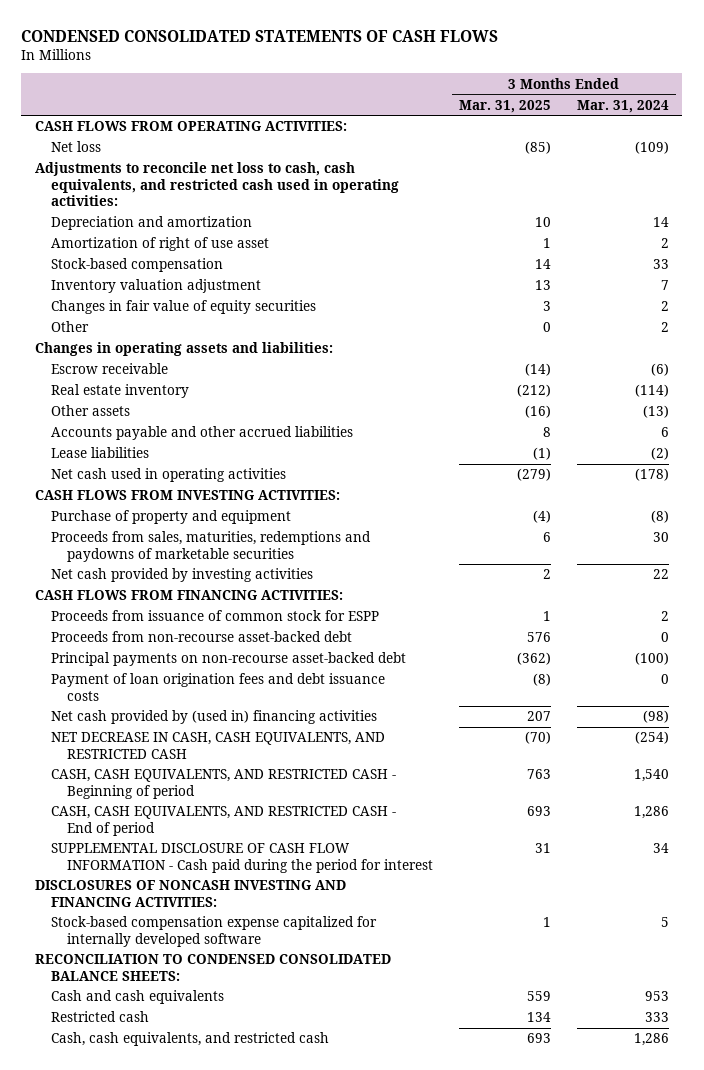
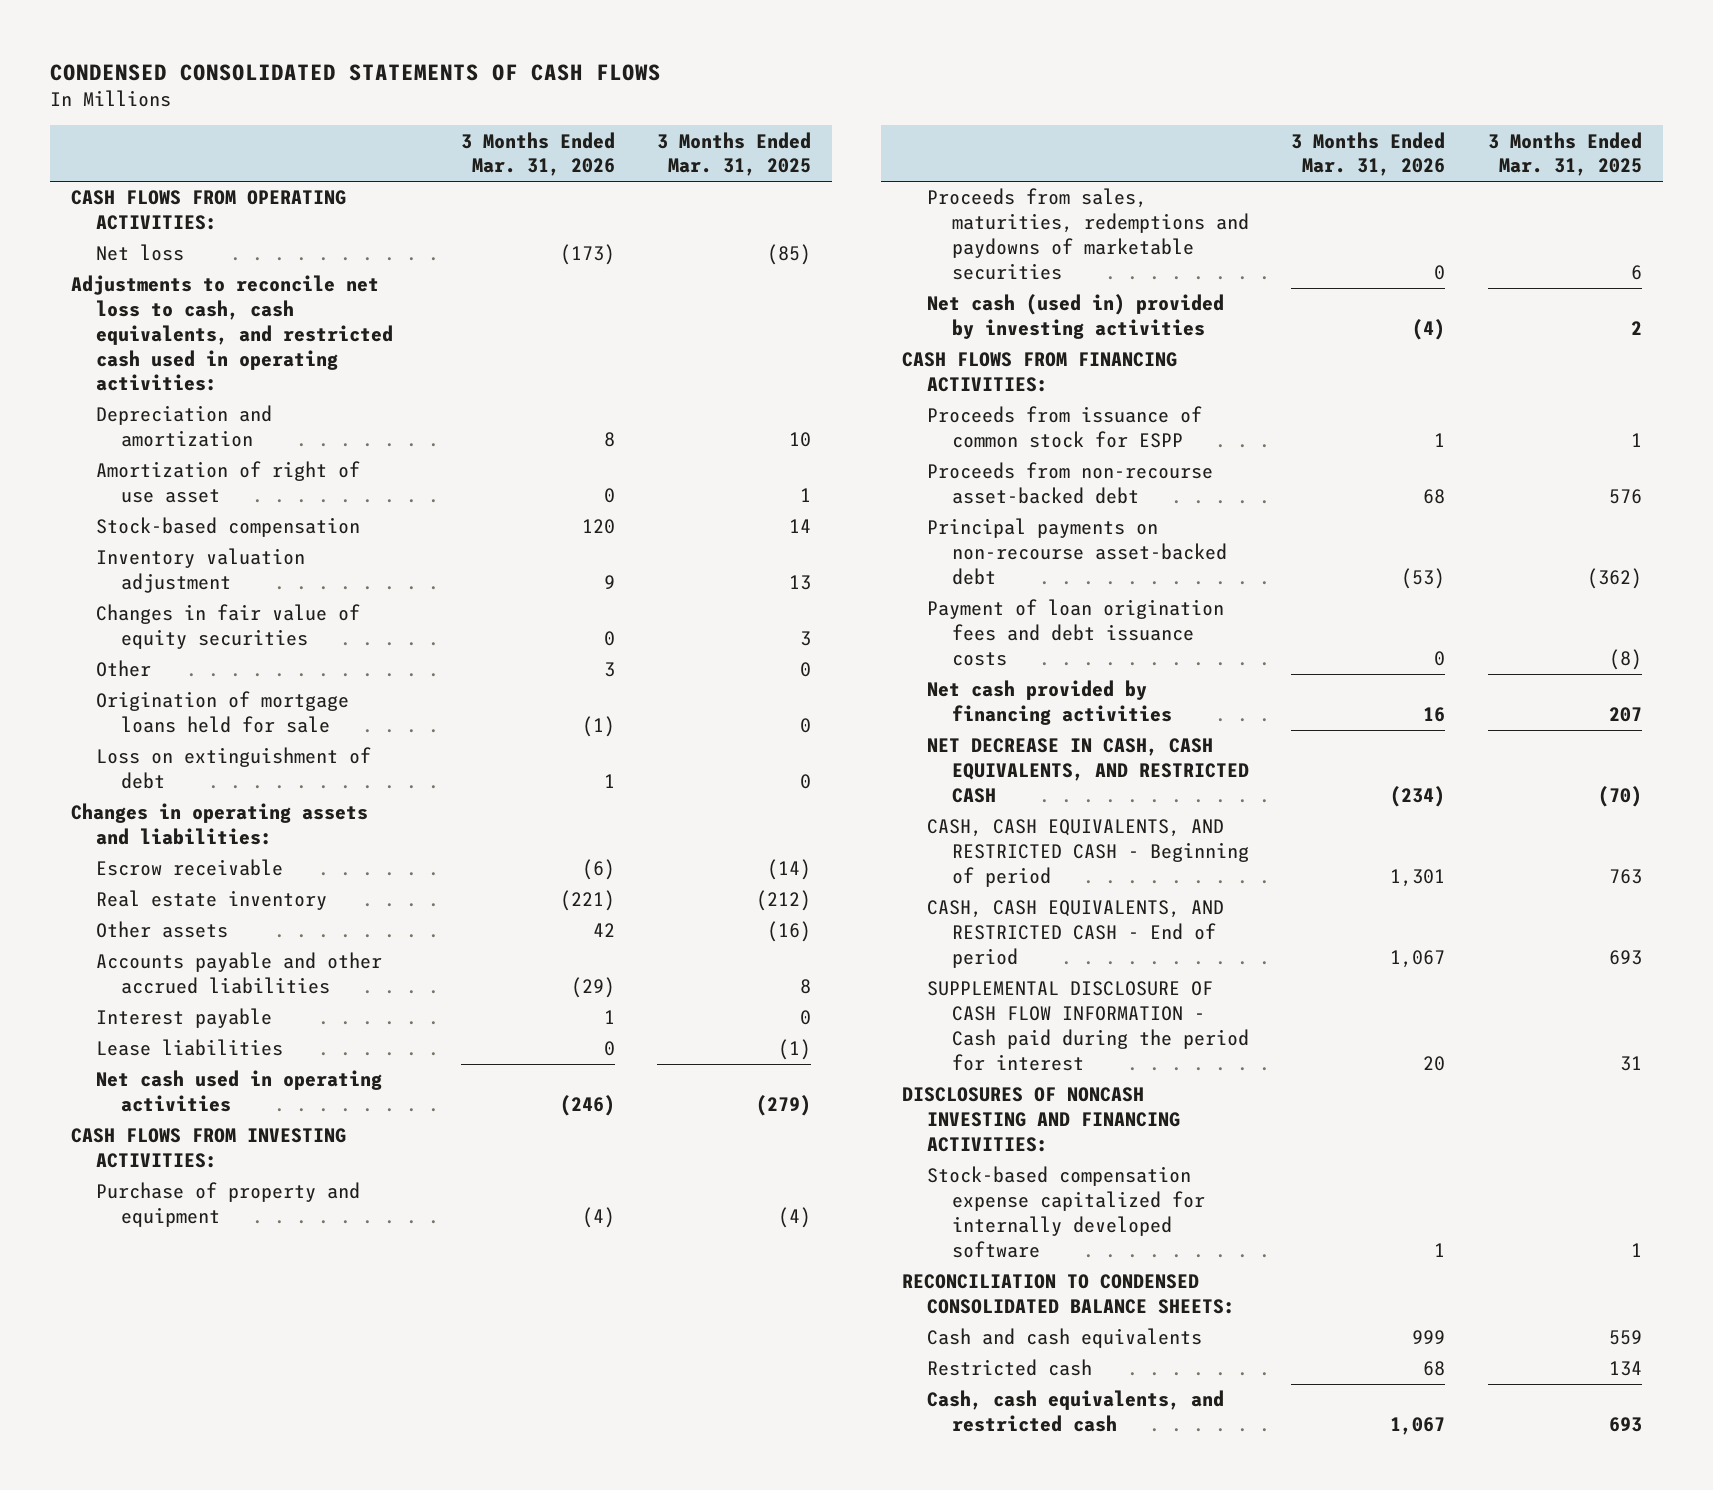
[577,99,670,113] Mar. 31, 2024 -> none
none -> [460,131,615,177] 3 Months Ended Mar. 31, 2026
none -> [96,691,350,734] Origination of mortgage loans held for sale
none -> [96,747,372,790] Loss on extinguishment of debt
none -> [96,1008,273,1029] Interest payable
[50,568,313,583] Net cash provided by investing activities -> [926,294,1224,340] Net cash (used in) provided by investing activities
[50,710,377,725] Net cash provided by (used in) financing activities -> [926,680,1172,726] Net cash provided by financing activities

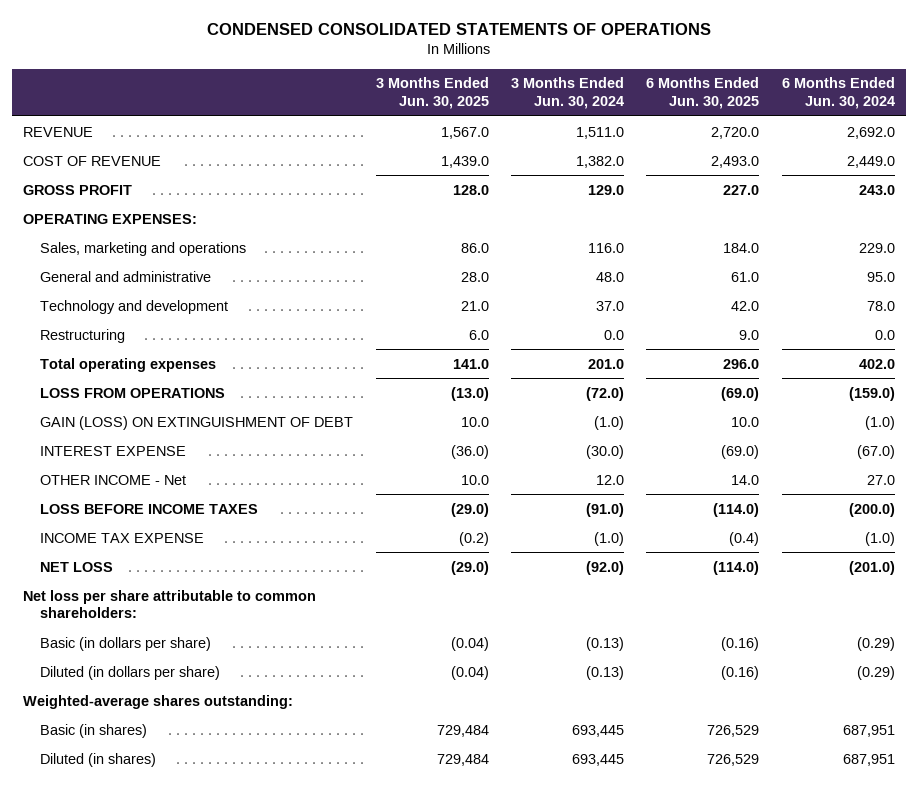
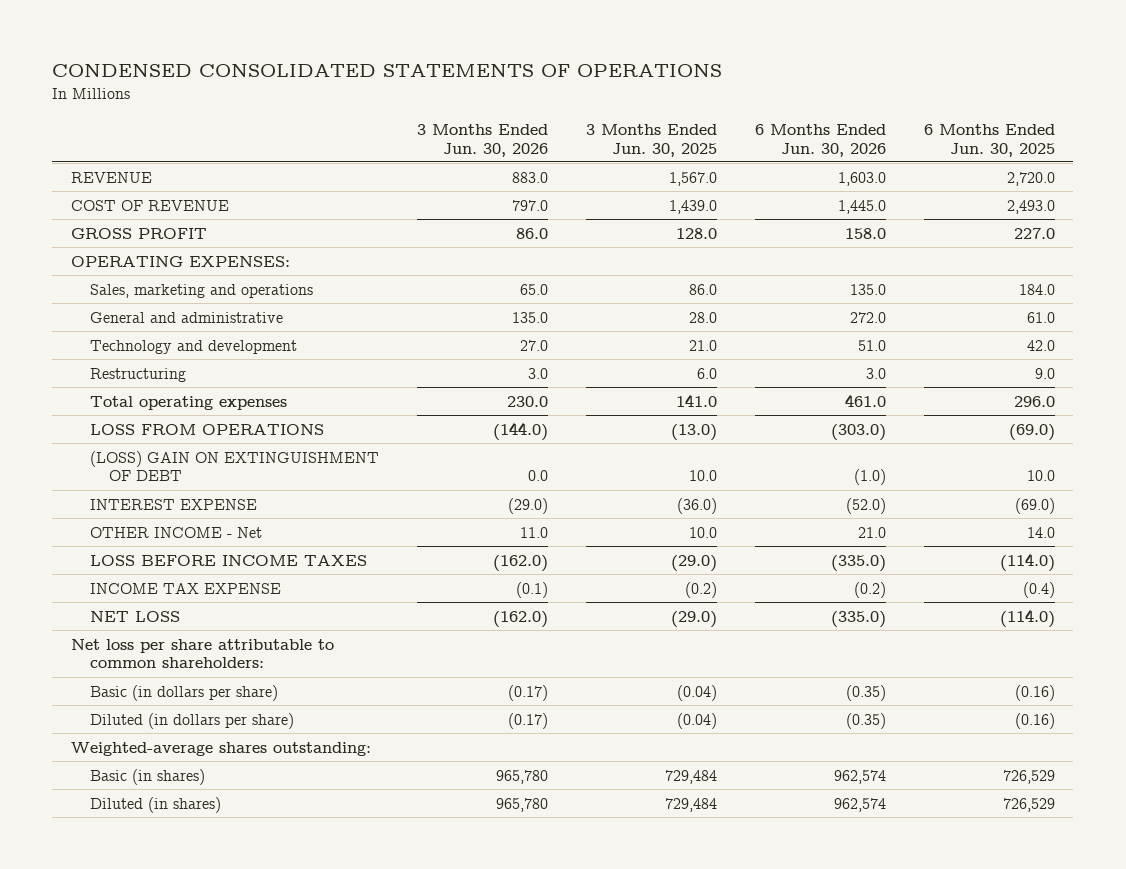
[510,77,624,110] 3 Months Ended Jun. 30, 2024 -> none
[781,77,895,110] 6 Months Ended Jun. 30, 2024 -> none
none -> [416,123,548,157] 3 Months Ended Jun. 30, 2026
none -> [754,123,886,157] 6 Months Ended Jun. 30, 2026
[40,415,354,430] GAIN (LOSS) ON EXTINGUISHMENT OF DEBT -> [89,450,379,482] (LOSS) GAIN ON EXTINGUISHMENT OF DEBT

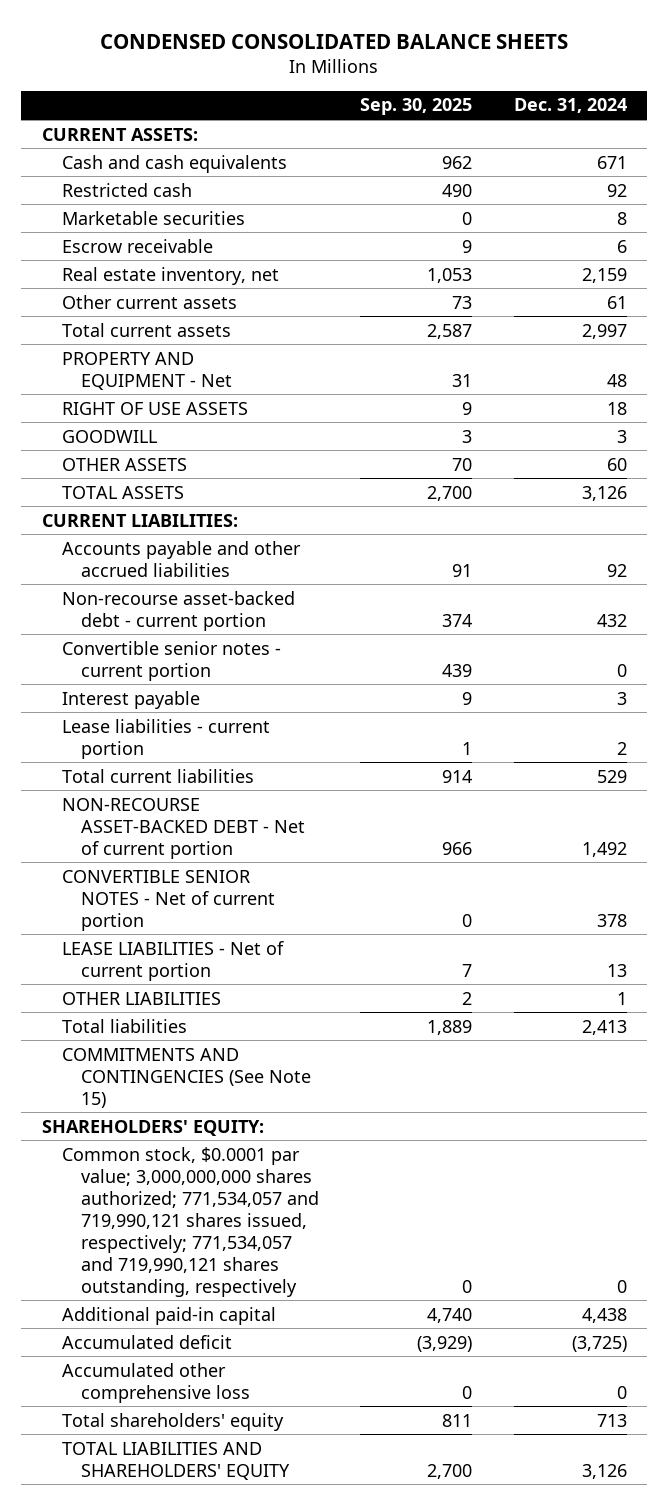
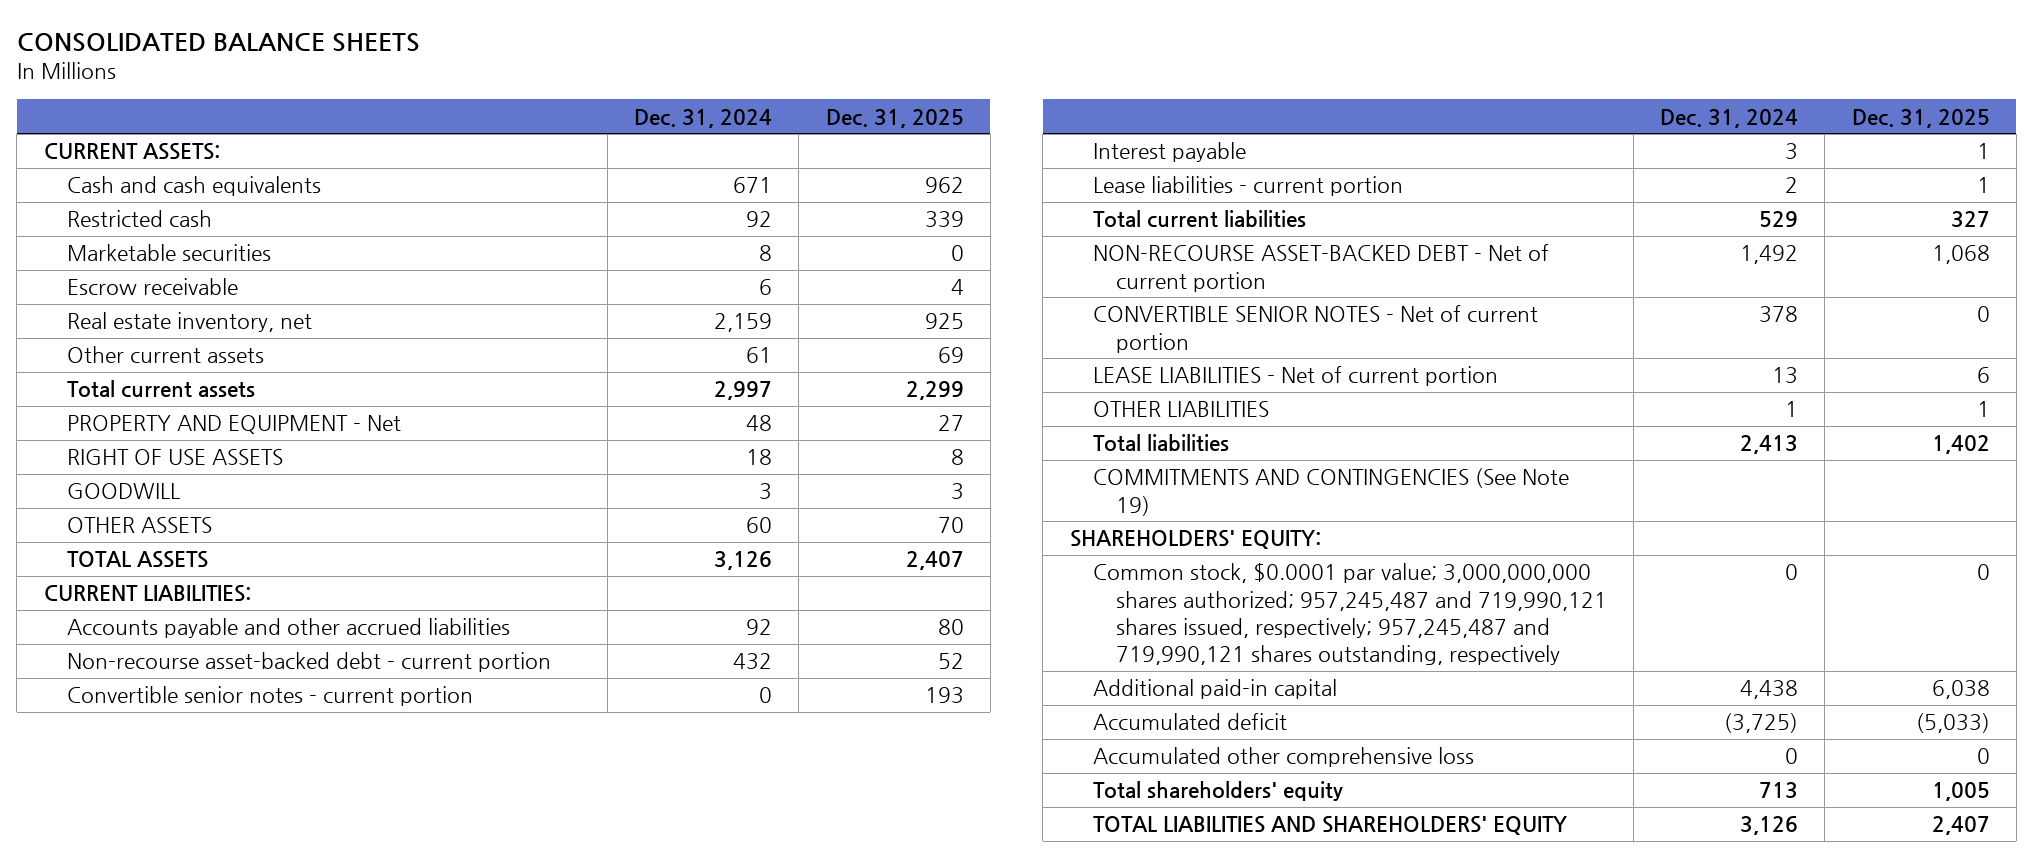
[100,33,569,49] CONDENSED CONSOLIDATED BALANCE SHEETS -> [16,32,420,52] CONSOLIDATED BALANCE SHEETS
[360,98,473,116] Sep. 30, 2025 -> none
none -> [825,108,964,128] Dec. 31, 2025
[61,1047,312,1108] COMMITMENTS AND CONTINGENCIES (See Note 15) -> [1092,468,1569,516] COMMITMENTS AND CONTINGENCIES (See Note 19)
[61,1146,320,1297] Common stock, $0.0001 par value; 3,000,000,000 shares authorized; 771,534,057 and 719,990,121 shares issued, respectively; 771,534,057 and 719,990,121 shares outstanding, respectively -> [1092,563,1607,666] Common stock, $0.0001 par value; 3,000,000,000 shares authorized; 957,245,487 and 719,990,121 shares issued, respectively; 957,245,487 and 719,990,121 shares outstanding, respectively

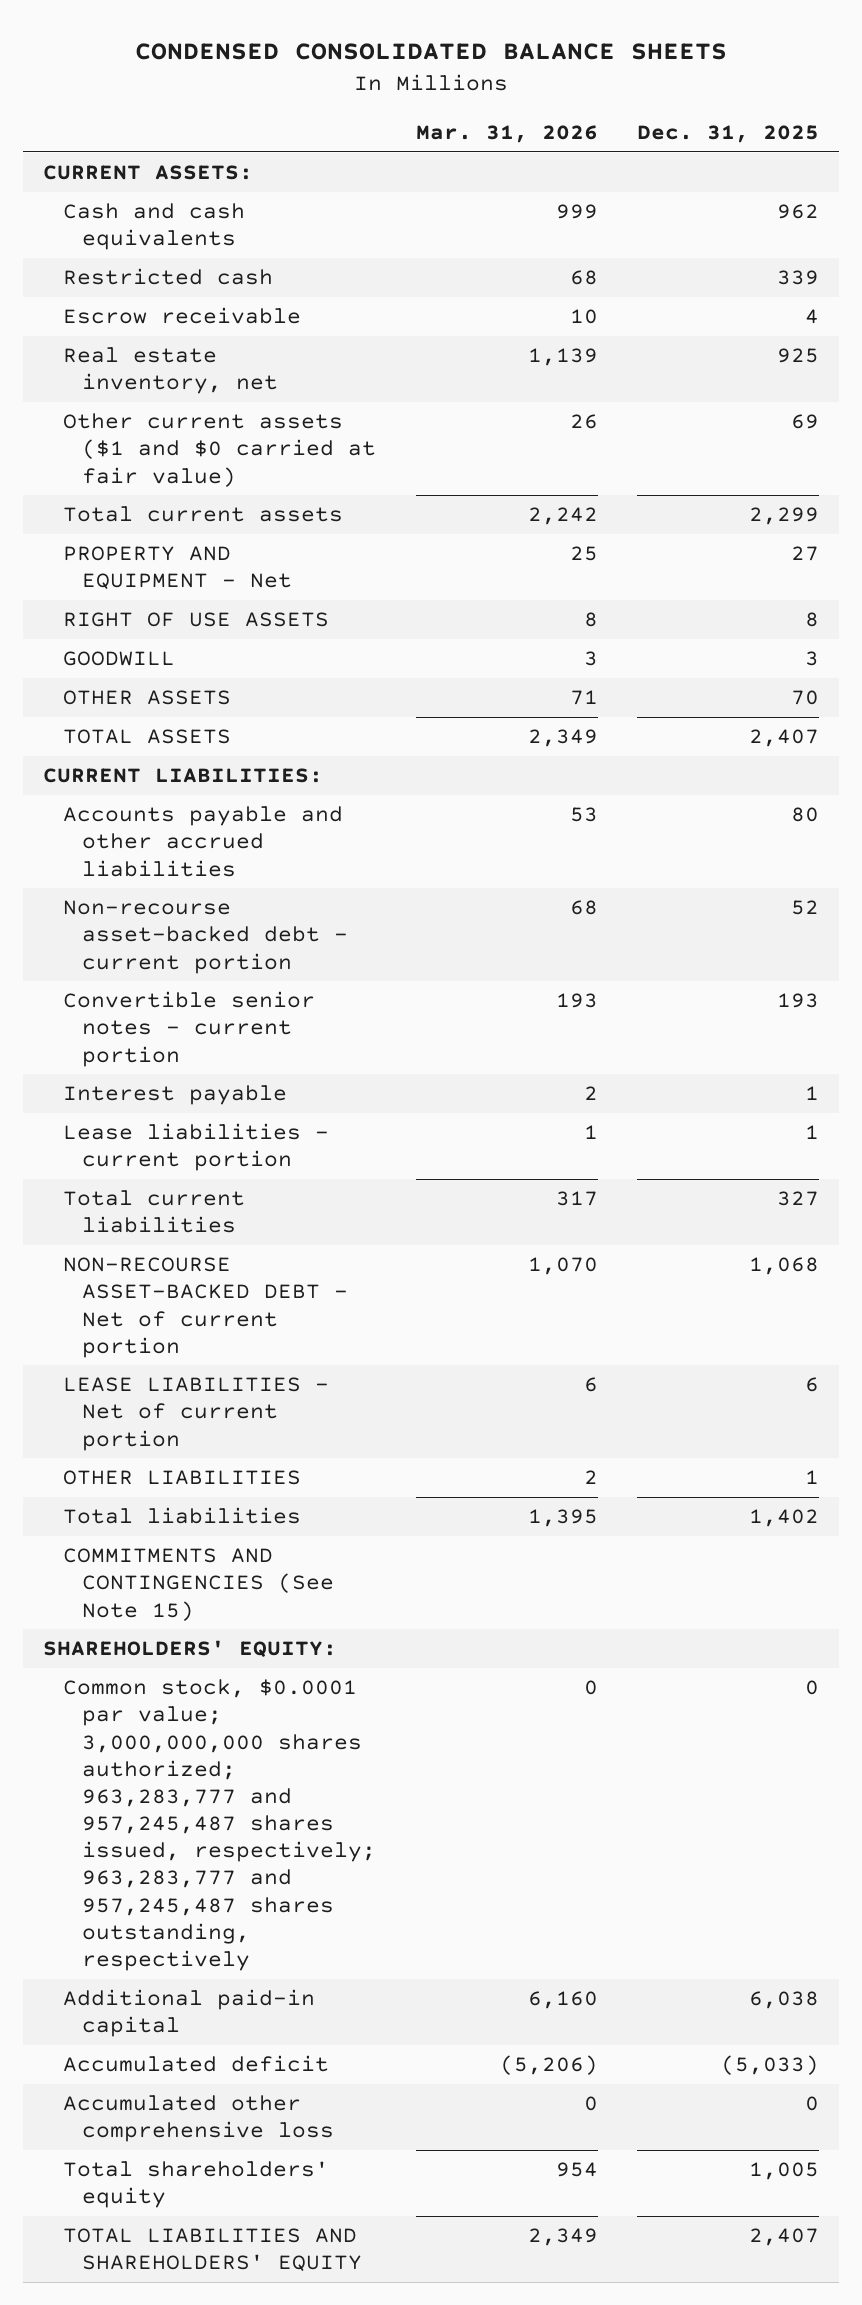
[16,32,420,52] CONSOLIDATED BALANCE SHEETS -> [135,42,728,60] CONDENSED CONSOLIDATED BALANCE SHEETS
[634,108,773,128] Dec. 31, 2024 -> none
none -> [415,125,598,144] Mar. 31, 2026
[66,244,271,262] Marketable securities -> none
[66,346,264,364] Other current assets -> [62,413,377,487] Other current assets ($1 and $0 carried at fair value)
[1092,305,1538,353] CONVERTIBLE SENIOR NOTES - Net of current portion -> none
[1092,468,1569,516] COMMITMENTS AND CONTINGENCIES (See Note 19) -> [62,1548,335,1621] COMMITMENTS AND CONTINGENCIES (See Note 15)
[1092,563,1607,666] Common stock, $0.0001 par value; 3,000,000,000 shares authorized; 957,245,487 and 719,990,121 shares issued, respectively; 957,245,487 and 719,990,121 shares outstanding, respectively -> [62,1679,377,1972] Common stock, $0.0001 par value; 3,000,000,000 shares authorized; 963,283,777 and 957,245,487 shares issued, respectively; 963,283,777 and 957,245,487 shares outstanding, respectively

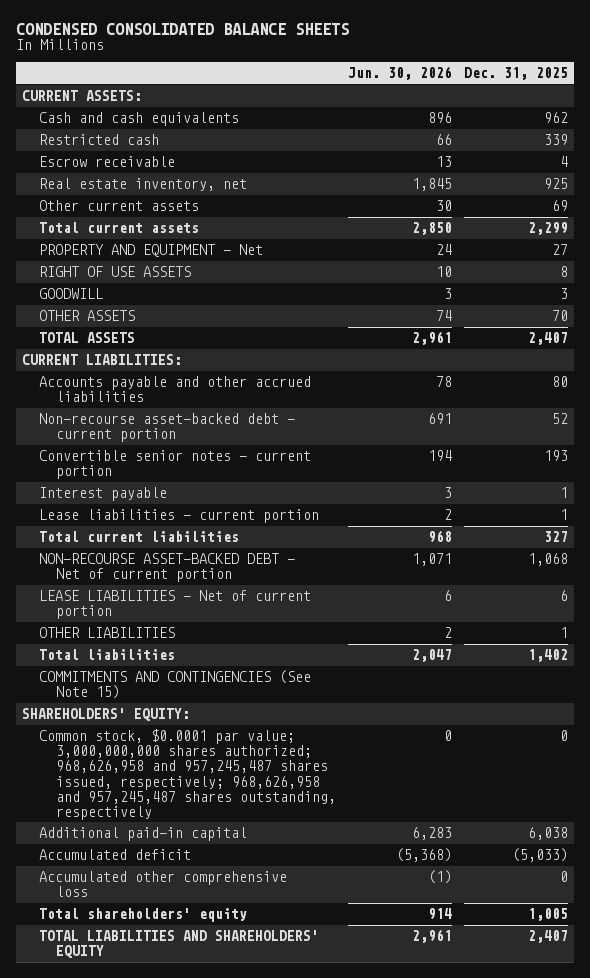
[415,125,598,144] Mar. 31, 2026 -> none
none -> [348,66,453,81] Jun. 30, 2026
[62,413,377,487] Other current assets ($1 and $0 carried at fair value) -> [39,200,200,212] Other current assets
[62,1679,377,1972] Common stock, $0.0001 par value; 3,000,000,000 shares authorized; 963,283,777 and 957,245,487 shares issued, respectively; 963,283,777 and 957,245,487 shares outstanding, respectively -> [39,729,337,820] Common stock, $0.0001 par value; 3,000,000,000 shares authorized; 968,626,958 and 957,245,487 shares issued, respectively; 968,626,958 and 957,245,487 shares outstanding, respectively

